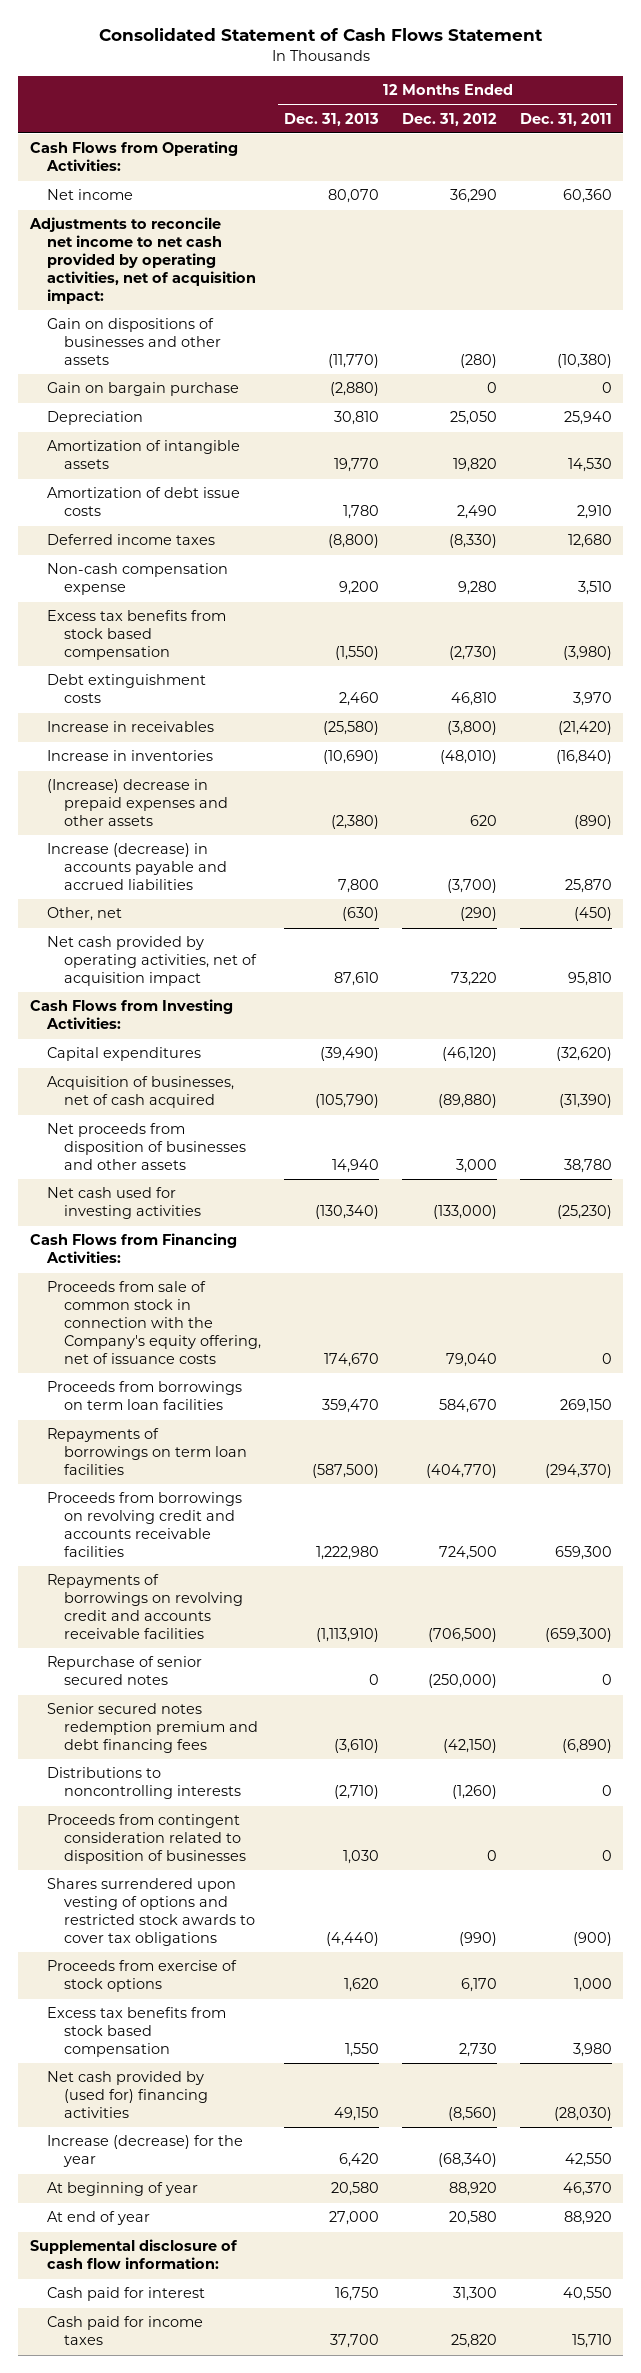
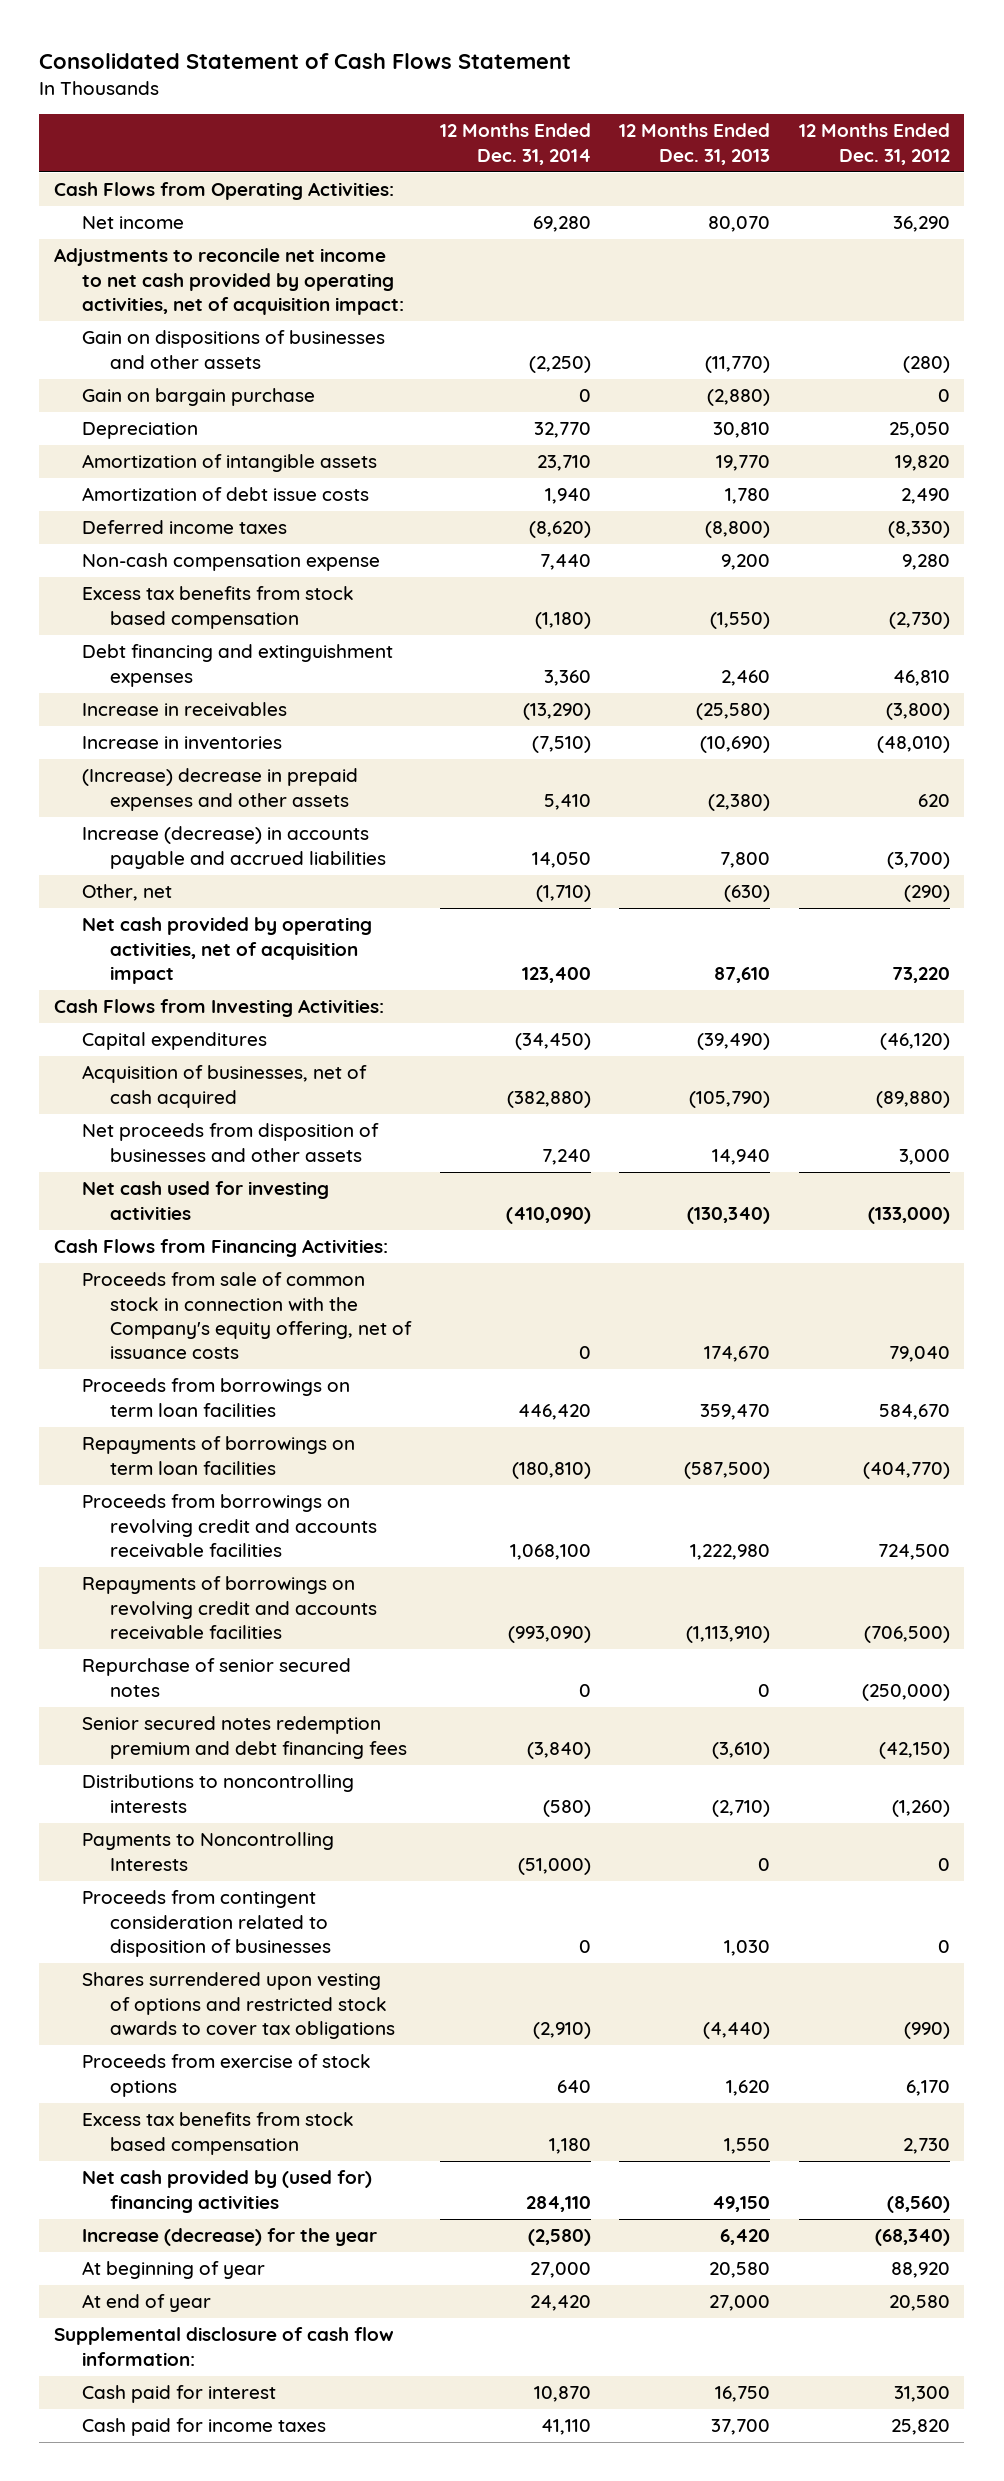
[519,112,612,126] Dec. 31, 2011 -> none
none -> [439,123,591,165] 12 Months Ended Dec. 31, 2014
[46,674,206,704] Debt extinguishment costs -> [81,644,393,687] Debt financing and extinguishment expenses
none -> [81,1832,334,1871] Payments to Noncontrolling Interests

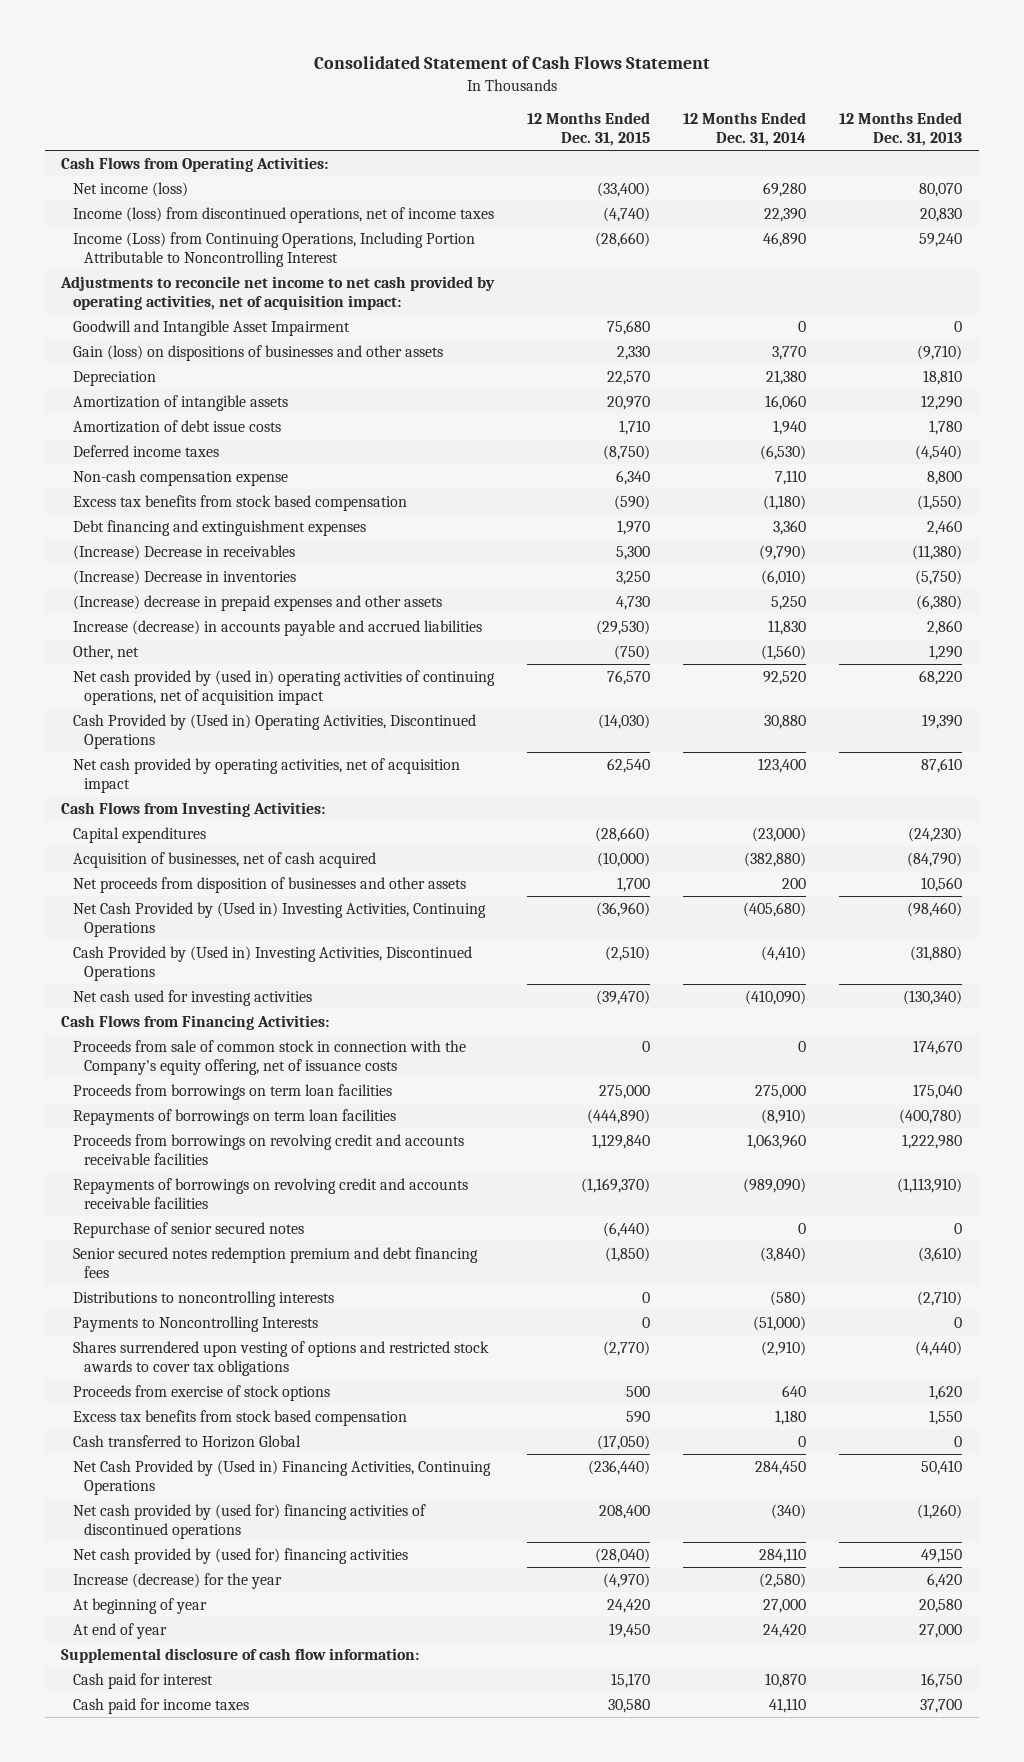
[799,123,951,165] 12 Months Ended Dec. 31, 2012 -> none
none -> [527,112,651,147] 12 Months Ended Dec. 31, 2015
[81,216,184,230] Net income -> [72,181,188,197] Net income (loss)
none -> [72,206,494,223] Income (loss) from discontinued operations, net of income taxes
none -> [72,231,475,267] Income (Loss) from Continuing Operations, Including Portion Attributable to Noncontrolling Interest
[81,388,315,407] Gain on bargain purchase -> none
none -> [72,319,350,336] Goodwill and Intangible Asset Impairment
[81,330,385,369] Gain on dispositions of businesses and other assets -> [72,344,443,361] Gain (loss) on dispositions of businesses and other assets
[528,355,591,373] (2,250) -> [772,345,807,360] 3,770
[705,355,771,373] (11,770) -> [917,344,963,360] (9,710)
[533,422,591,439] 32,770 -> [766,369,807,385] 21,380
[713,422,771,439] 30,810 -> [923,369,963,385] 18,810
[536,455,591,472] 23,710 -> [765,394,807,410] 16,060
[716,455,771,472] 19,770 -> [921,394,963,410] 12,290
[528,521,591,539] (8,620) -> [760,444,807,460] (6,530)
[705,521,771,539] (8,800) -> [915,444,963,460] (4,540)
[539,554,591,571] 7,440 -> [775,469,807,485] 7,110
[721,554,771,571] 9,200 -> [927,470,963,485] 8,800
[81,702,287,718] Increase in receivables -> [72,544,295,560] (Increase) Decrease in receivables
[522,703,591,721] (13,290) -> [759,544,807,560] (9,790)
[696,703,771,721] (25,580) -> [912,544,963,560] (11,380)
[81,736,282,751] Increase in inventories -> [72,569,296,585] (Increase) Decrease in inventories
[531,736,591,754] (7,510) -> [761,569,807,585] (6,010)
[700,736,771,754] (10,690) -> [915,569,963,585] (5,750)
[543,793,591,810] 5,410 -> [771,595,807,610] 5,250
[708,793,771,811] (2,380) -> [916,594,963,610] (6,380)
[531,851,591,868] 14,050 -> [768,619,807,635] 11,830
[720,851,771,868] 7,800 -> [927,619,963,635] 2,860
[535,885,591,903] (1,710) -> [761,644,807,660] (1,560)
[724,885,771,903] (630) -> [929,644,963,660] 1,290
none -> [72,669,495,705] Net cash provided by (used in) operating activities of continuing operations, net of acquisition impact
none -> [72,713,476,749] Cash Provided by (Used in) Operating Activities, Discontinued Operations
[514,1033,591,1051] (34,450) -> [752,826,807,842] (23,000)
[697,1033,771,1051] (39,490) -> [908,826,963,842] (24,230)
[689,1090,771,1108] (105,790) -> [907,851,963,867] (84,790)
[541,1148,591,1165] 7,240 -> [782,877,807,889] 200
[712,1148,771,1165] 14,940 -> [921,876,963,892] 10,560
none -> [72,901,486,937] Net Cash Provided by (Used in) Investing Activities, Continuing Operations
none -> [72,945,472,981] Cash Provided by (Used in) Investing Activities, Discontinued Operations
[517,1403,591,1420] 446,420 -> [755,1084,807,1099] 275,000
[700,1403,771,1420] 359,470 -> [913,1083,963,1099] 175,040
[511,1461,591,1479] (180,810) -> [761,1108,807,1124] (8,910)
[684,1461,771,1479] (587,500) -> [899,1108,963,1124] (400,780)
[509,1543,591,1560] 1,068,100 -> [747,1133,807,1149] 1,063,960
[507,1625,591,1643] (993,090) -> [743,1177,807,1193] (989,090)
[81,1890,332,1957] Proceeds from contingent consideration related to disposition of businesses -> none
none -> [72,1434,301,1448] Cash transferred to Horizon Global
none -> [72,1459,491,1495] Net Cash Provided by (Used in) Financing Activities, Continuing Operations
none -> [72,1503,426,1539] Net cash provided by (used for) financing activities of discontinued operations

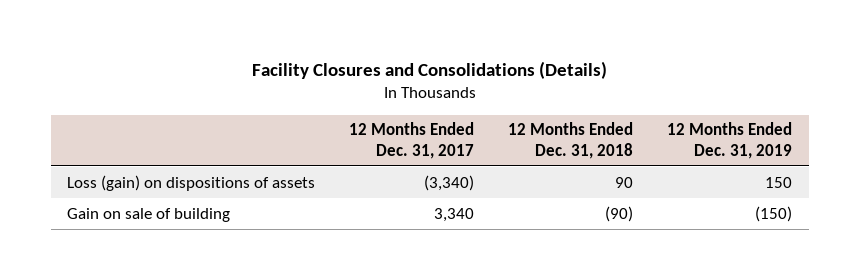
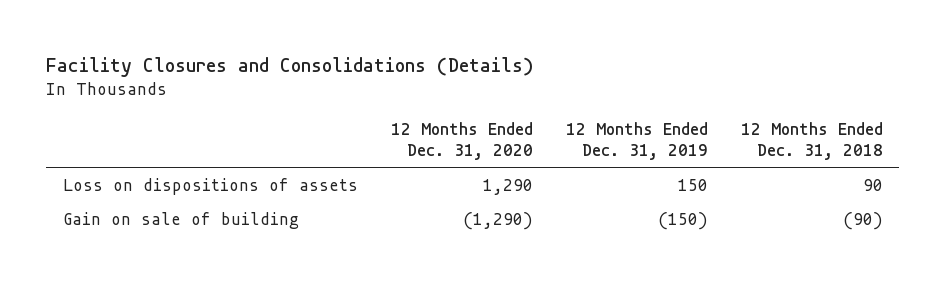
[349,122,475,159] 12 Months Ended Dec. 31, 2017 -> none
none -> [390,121,533,161] 12 Months Ended Dec. 31, 2020
[67,174,316,191] Loss (gain) on dispositions of assets -> [62,177,358,195] Loss on dispositions of assets

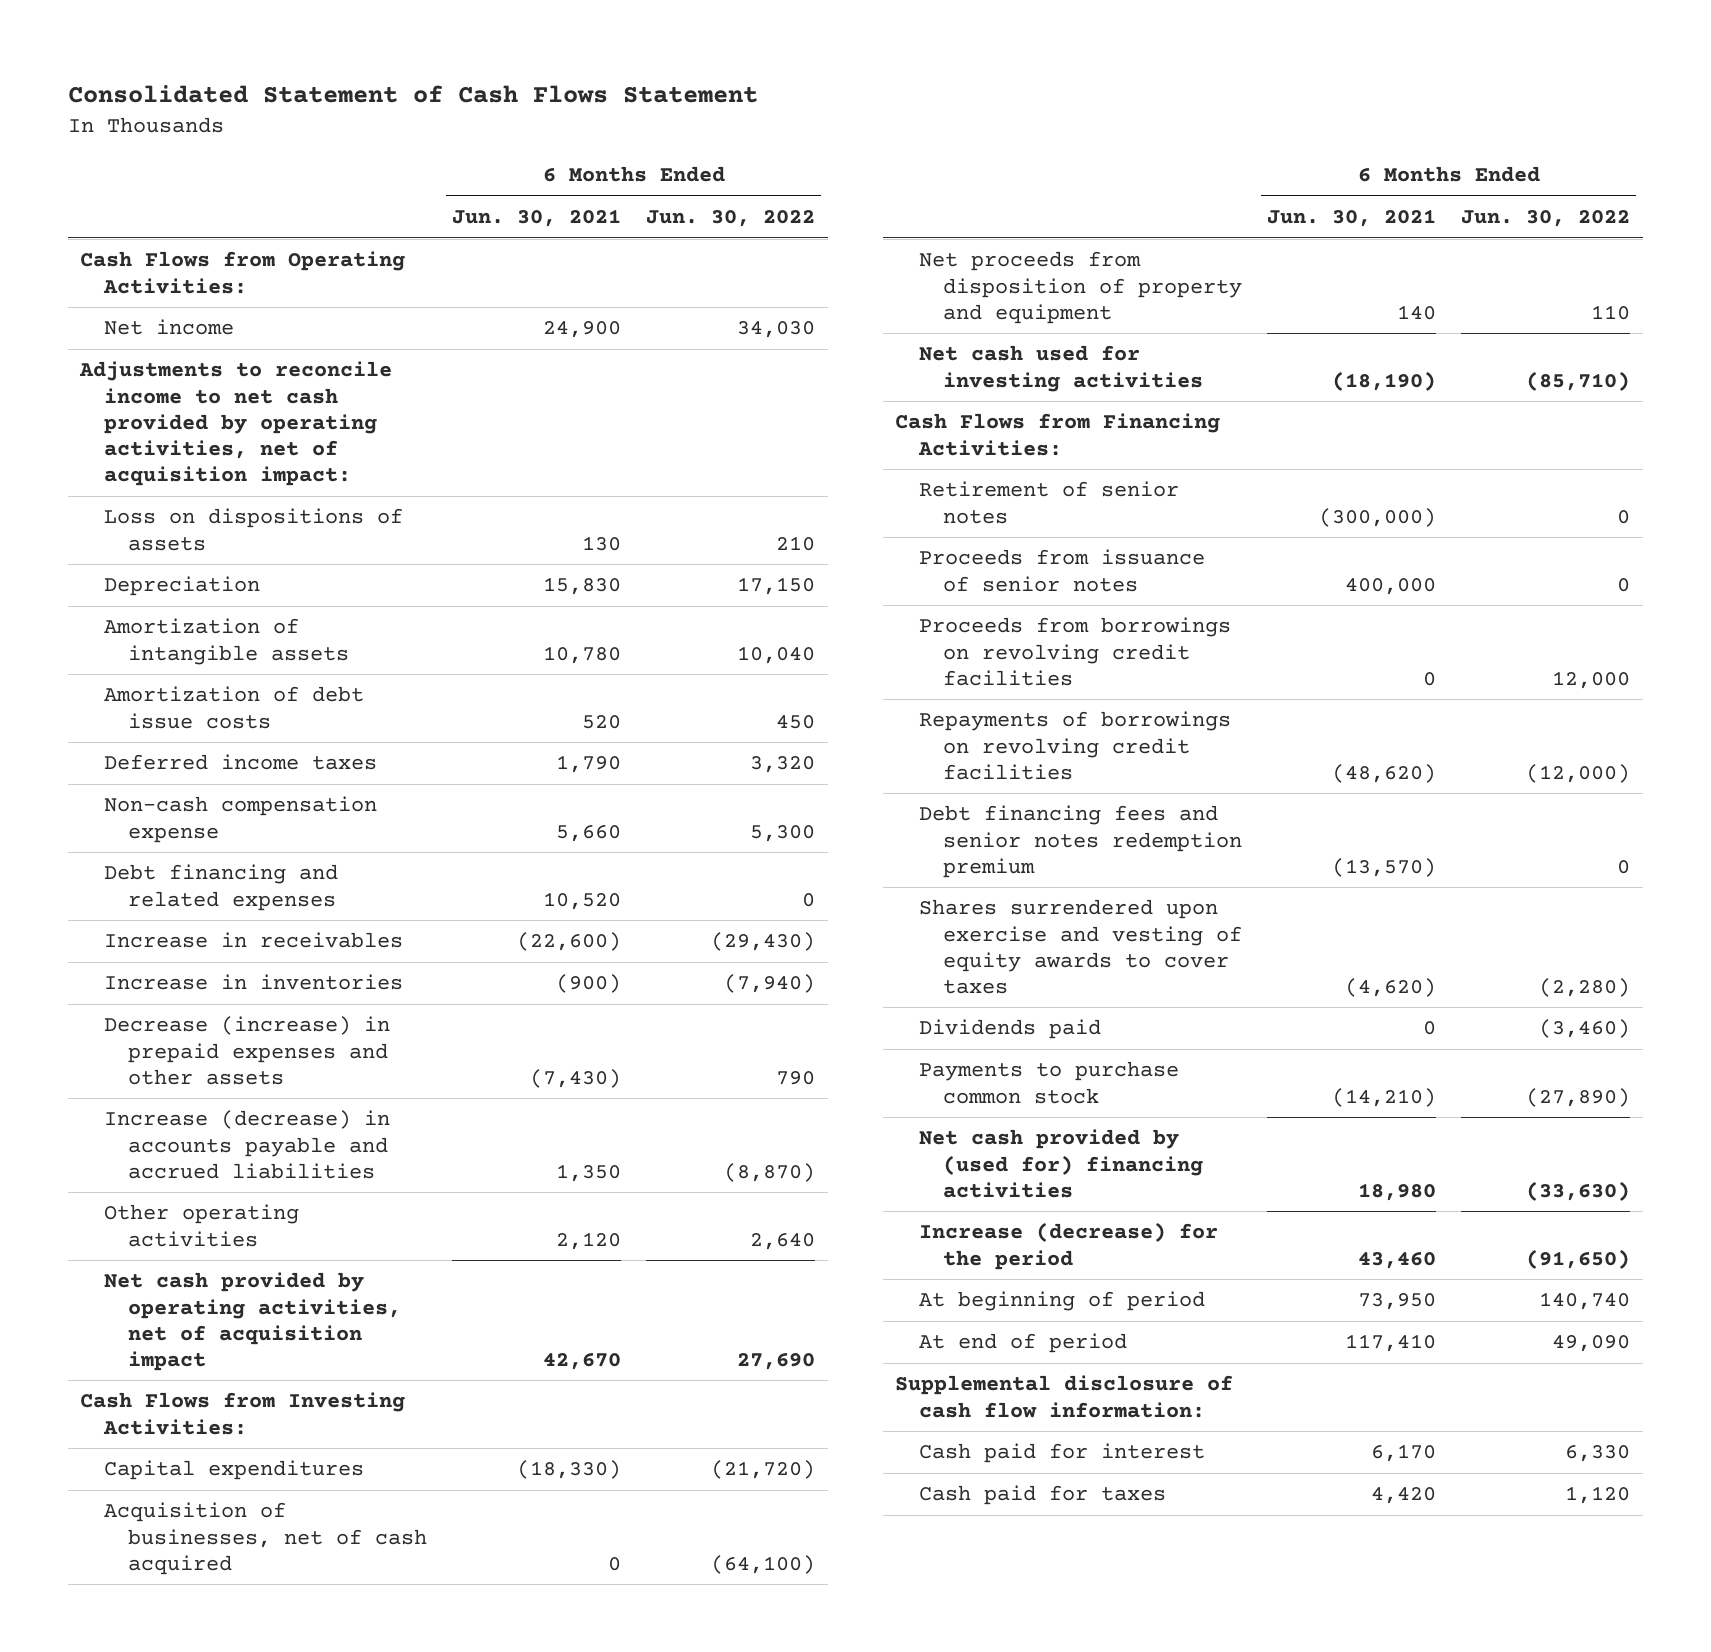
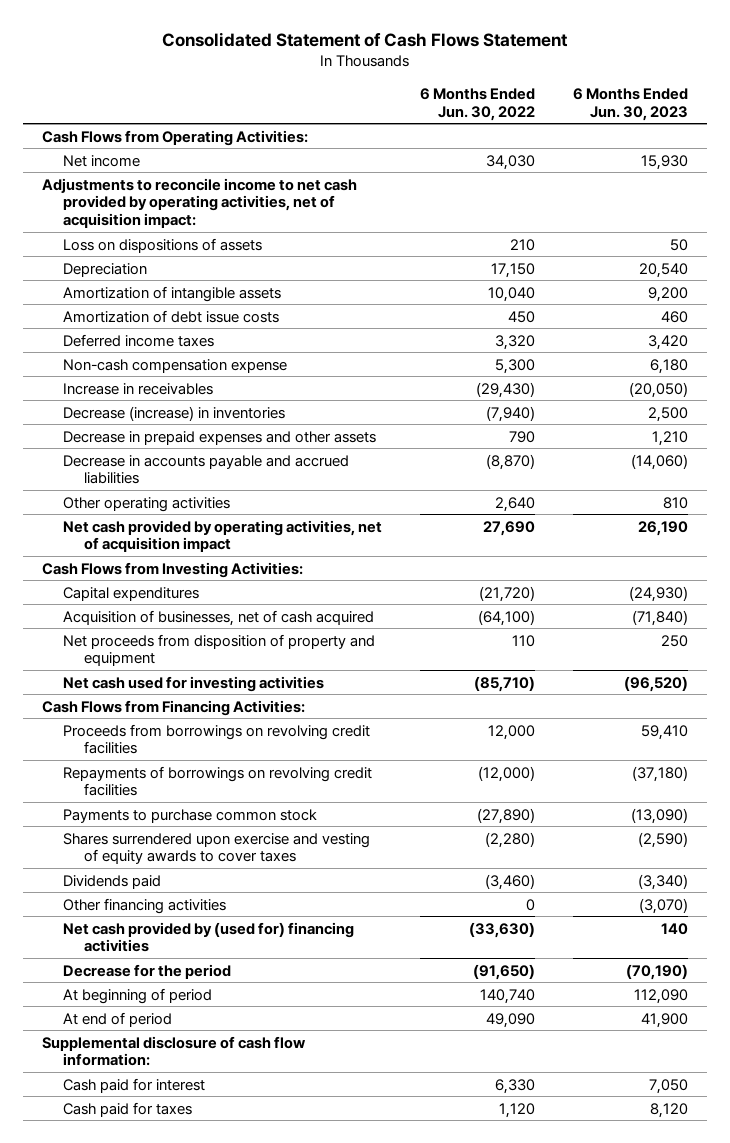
[452,209,622,228] Jun. 30, 2021 -> none
none -> [572,88,688,121] 6 Months Ended Jun. 30, 2023
[104,864,339,911] Debt financing and related expenses -> none
[104,974,404,991] Increase in inventories -> [62,405,285,421] Decrease (increase) in inventories
[104,1016,391,1085] Decrease (increase) in prepaid expenses and other assets -> [62,430,376,445] Decrease in prepaid expenses and other assets
[104,1110,391,1179] Increase (decrease) in accounts payable and accrued liabilities -> [62,454,349,485] Decrease in accounts payable and accrued liabilities
[919,481,1180,524] Retirement of senior notes -> none
[919,549,1206,592] Proceeds from issuance of senior notes -> none
[919,805,1243,878] Debt financing fees and senior notes redemption premium -> none
[919,1061,1180,1104] Payments to purchase common stock -> [62,808,317,823] Payments to purchase common stock
none -> [62,897,226,914] Other financing activities
[919,1222,1219,1270] Increase (decrease) for the period -> [62,963,231,979] Decrease for the period

